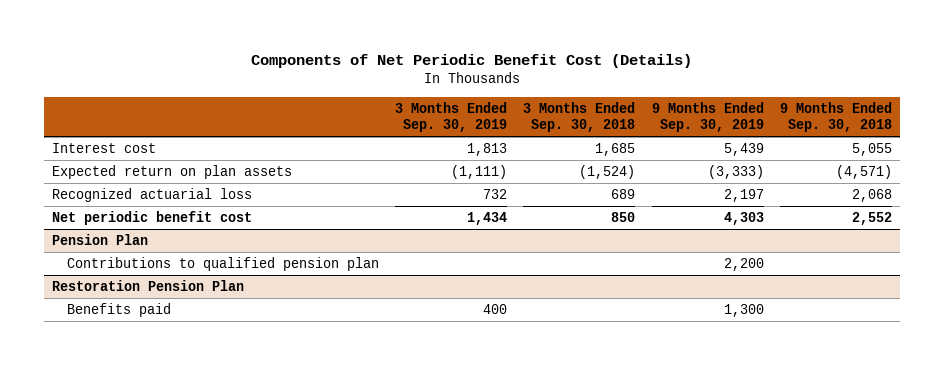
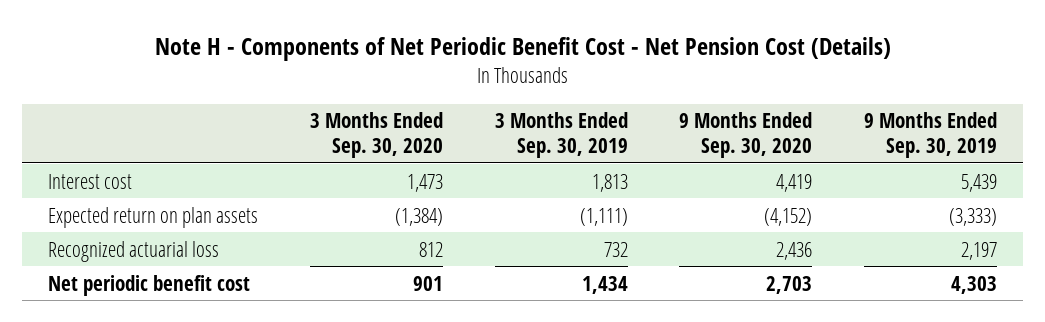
[251,53,693,68] Components of Net Periodic Benefit Cost (Details) -> [154,36,891,61] Note H - Components of Net Periodic Benefit Cost - Net Pension Cost (Details)
[523,102,636,133] 3 Months Ended Sep. 30, 2018 -> none
[780,102,893,133] 9 Months Ended Sep. 30, 2018 -> none
none -> [309,112,443,158] 3 Months Ended Sep. 30, 2020
none -> [679,112,813,158] 9 Months Ended Sep. 30, 2020
[52,234,149,246] Pension Plan -> none
[66,257,379,272] Contributions to qualified pension plan -> none
[52,280,245,292] Restoration Pension Plan -> none
[66,303,171,318] Benefits paid -> none

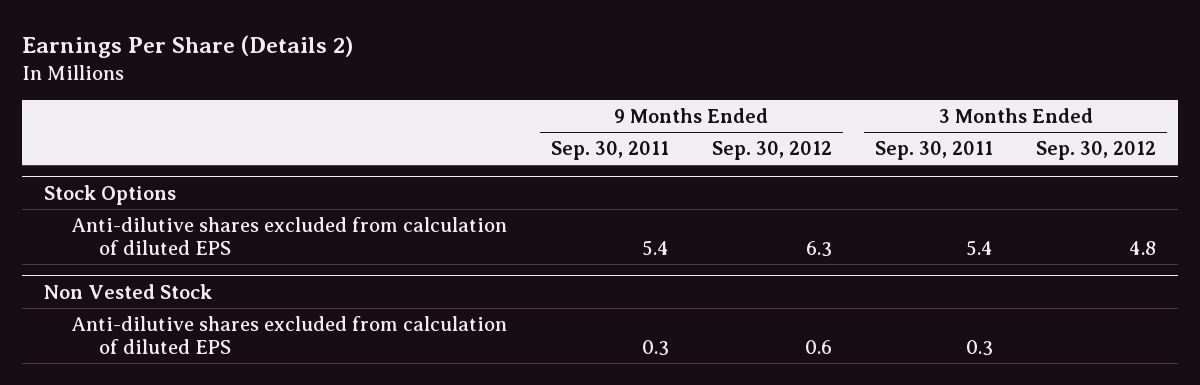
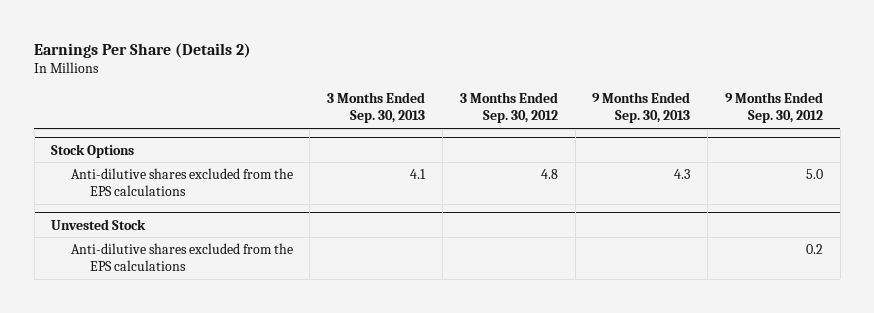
[550,141,669,161] Sep. 30, 2011 -> none
[875,141,994,161] Sep. 30, 2011 -> none
none -> [327,92,426,124] 3 Months Ended Sep. 30, 2013
none -> [592,92,691,124] 9 Months Ended Sep. 30, 2013
[43,283,212,299] Non Vested Stock -> none
[71,216,508,256] Anti-dilutive shares excluded from calculation of diluted EPS -> [70,167,293,197] Anti-dilutive shares excluded from the EPS calculations
[805,241,832,258] 6.3 -> [805,168,823,179] 5.0
none -> [51,218,147,230] Unvested Stock
[71,315,508,355] Anti-dilutive shares excluded from calculation of diluted EPS -> [70,242,293,272] Anti-dilutive shares excluded from the EPS calculations
[804,340,832,355] 0.6 -> [805,243,823,254] 0.2

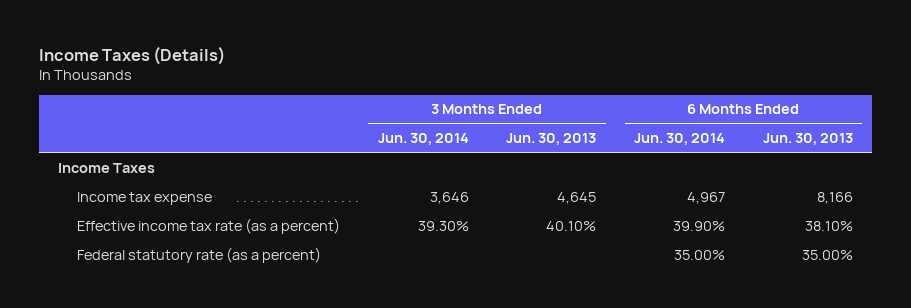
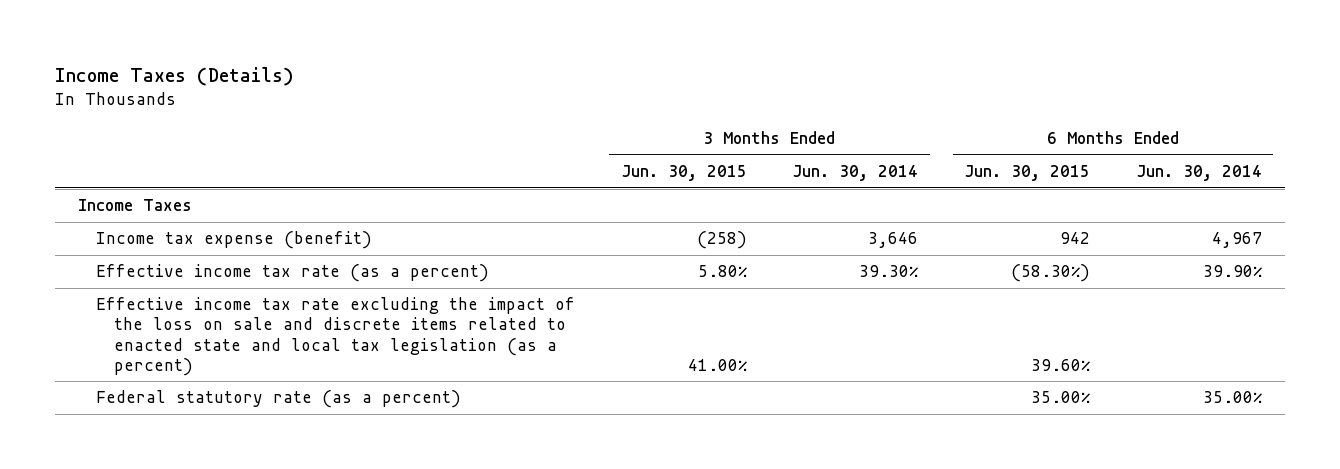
[506,133,597,146] Jun. 30, 2013 -> none
[762,133,853,146] Jun. 30, 2013 -> none
none -> [620,165,747,182] Jun. 30, 2015
none -> [963,165,1090,182] Jun. 30, 2015
[76,191,212,205] Income tax expense -> [95,231,372,250] Income tax expense (benefit)
none -> [95,297,575,376] Effective income tax rate excluding the impact of the loss on sale and discrete items related to enacted state and local tax legislation (as a percent)

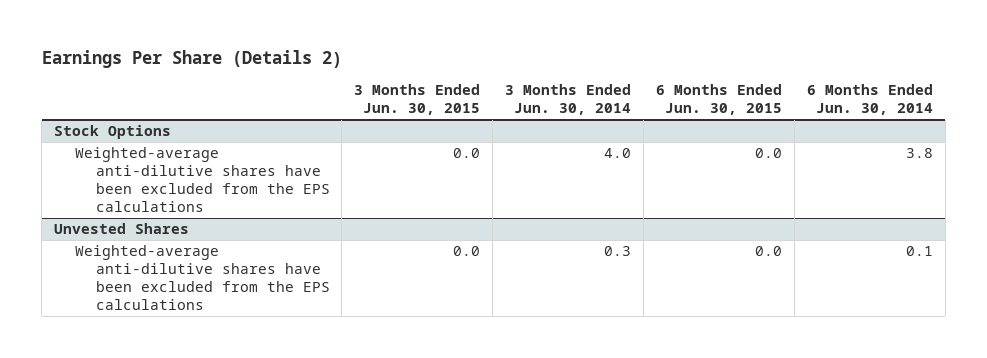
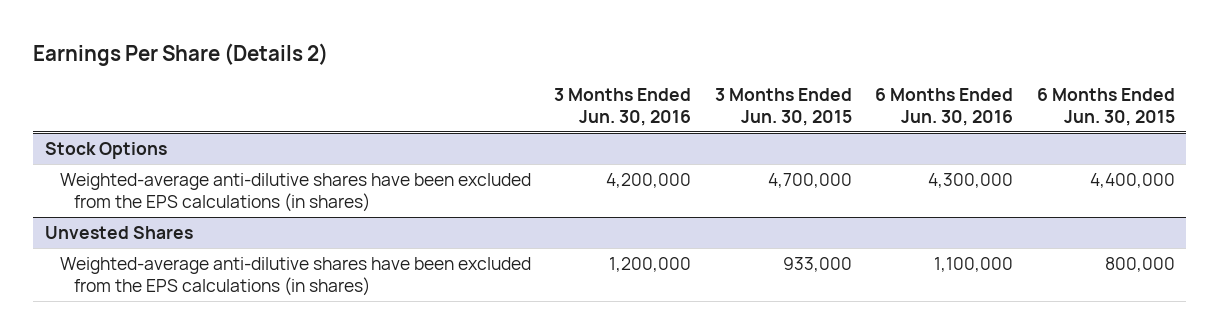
[505,84,632,116] 3 Months Ended Jun. 30, 2014 -> none
[806,84,933,116] 6 Months Ended Jun. 30, 2014 -> none
none -> [554,87,692,126] 3 Months Ended Jun. 30, 2016
none -> [875,87,1014,126] 6 Months Ended Jun. 30, 2016
[74,147,330,213] Weighted-average anti-dilutive shares have been excluded from the EPS calculations -> [59,172,531,213] Weighted-average anti-dilutive shares have been excluded from the EPS calculations (in shares)
[453,148,481,159] 0.0 -> [767,172,852,188] 4,700,000
[754,148,782,159] 0.0 -> [1089,172,1175,188] 4,400,000
[74,245,330,311] Weighted-average anti-dilutive shares have been excluded from the EPS calculations -> [59,256,531,297] Weighted-average anti-dilutive shares have been excluded from the EPS calculations (in shares)
[453,246,481,257] 0.0 -> [782,256,852,272] 933,000
[754,246,782,257] 0.0 -> [1104,256,1175,272] 800,000

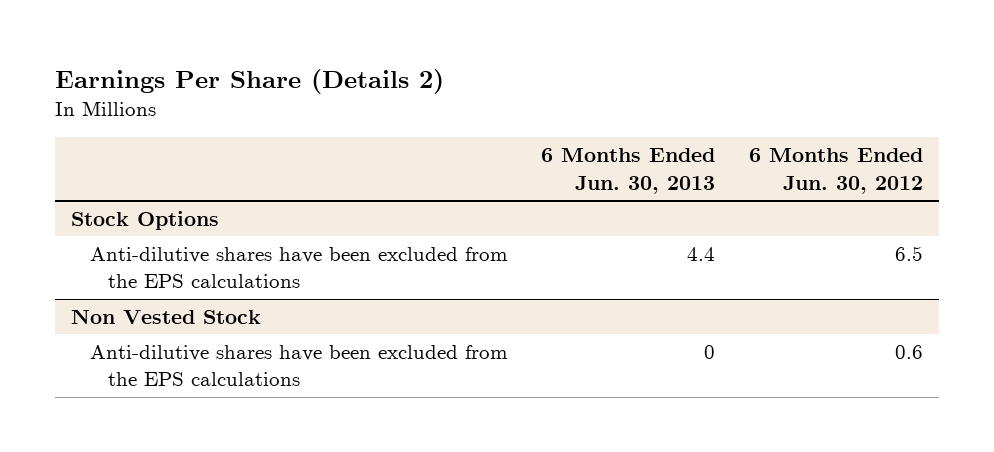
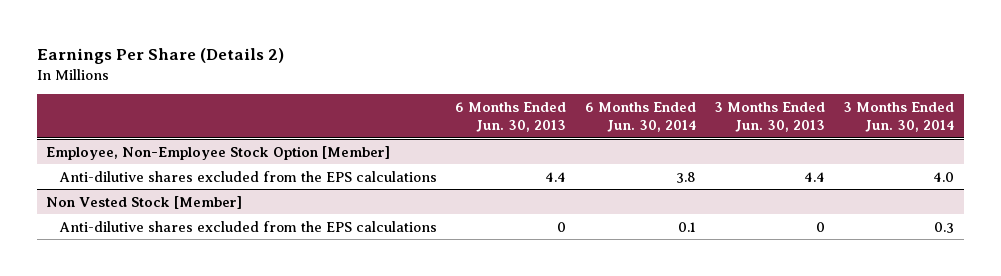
[748,148,923,194] 6 Months Ended Jun. 30, 2012 -> none
none -> [584,102,696,133] 6 Months Ended Jun. 30, 2014
none -> [714,102,826,133] 3 Months Ended Jun. 30, 2013
none -> [843,102,955,133] 3 Months Ended Jun. 30, 2014
[71,210,220,230] Stock Options -> none
none -> [46,145,391,160] Employee, Non-Employee Stock Option [Member]
[89,246,508,289] Anti-dilutive shares have been excluded from the EPS calculations -> [58,170,437,182] Anti-dilutive shares excluded from the EPS calculations
[71,308,262,324] Non Vested Stock -> [46,195,243,209] Non Vested Stock [Member]
[89,344,508,387] Anti-dilutive shares have been excluded from the EPS calculations -> [58,220,437,232] Anti-dilutive shares excluded from the EPS calculations

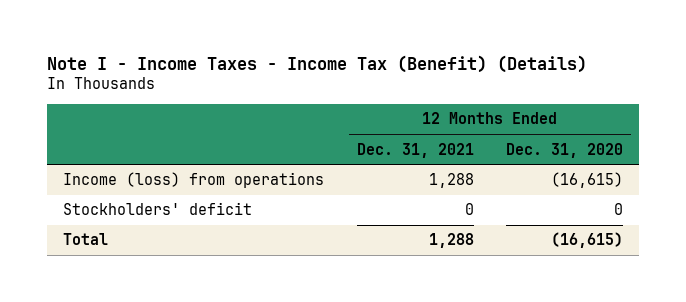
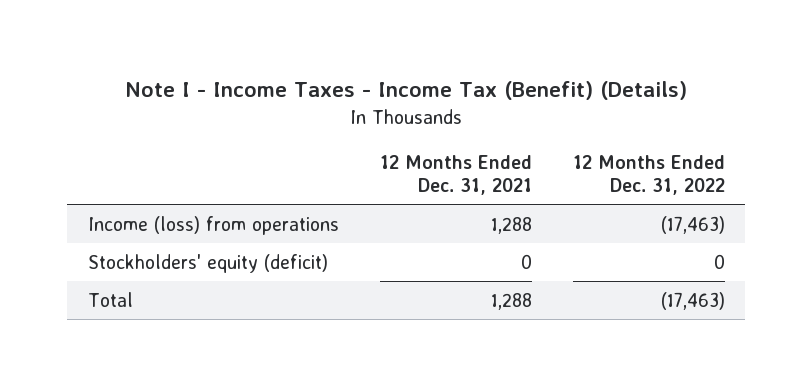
[506,142,624,158] Dec. 31, 2020 -> none
none -> [572,155,725,196] 12 Months Ended Dec. 31, 2022
[63,202,253,216] Stockholders' deficit -> [87,253,328,273] Stockholders' equity (deficit)

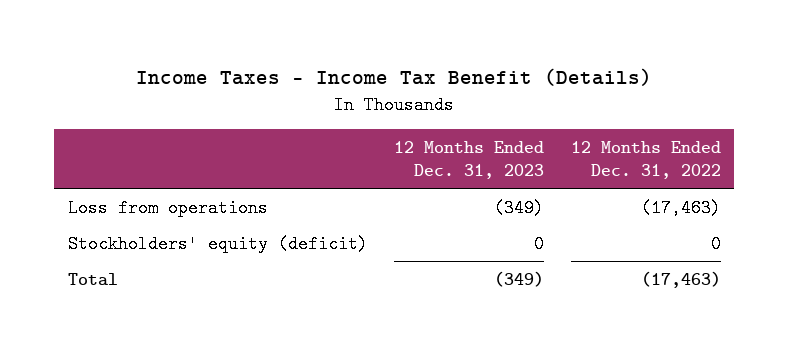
[125,81,688,101] Note I - Income Taxes - Income Tax (Benefit) (Details) -> [136,68,653,87] Income Taxes - Income Tax Benefit (Details)
[379,155,532,196] 12 Months Ended Dec. 31, 2021 -> none
none -> [394,141,545,180] 12 Months Ended Dec. 31, 2023
[87,215,339,235] Income (loss) from operations -> [67,198,268,217] Loss from operations

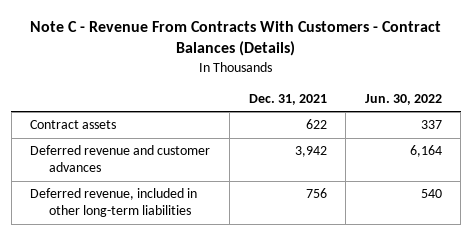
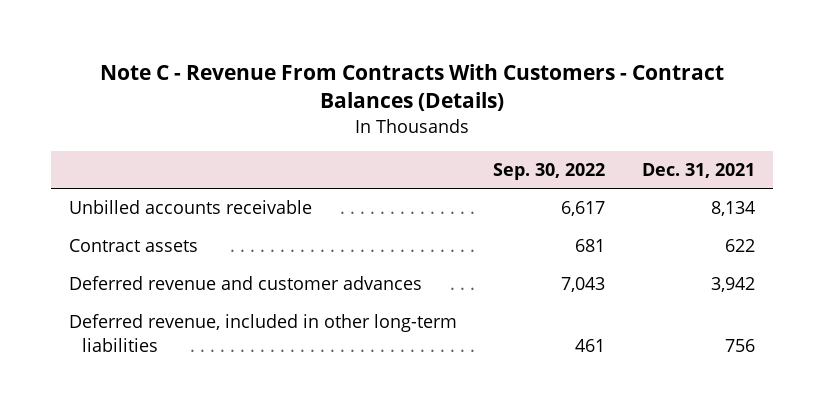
[364,93,442,105] Jun. 30, 2022 -> none
none -> [493,163,606,181] Sep. 30, 2022
none -> [69,200,313,215] Unbilled accounts receivable

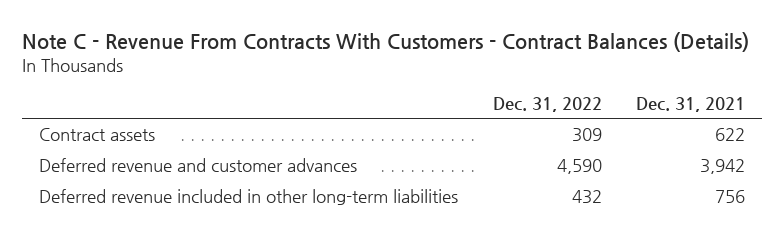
[493,163,606,181] Sep. 30, 2022 -> none
none -> [492,96,602,112] Dec. 31, 2022
[69,200,313,215] Unbilled accounts receivable -> none
[69,314,458,352] Deferred revenue, included in other long-term liabilities -> [39,189,459,206] Deferred revenue included in other long-term liabilities

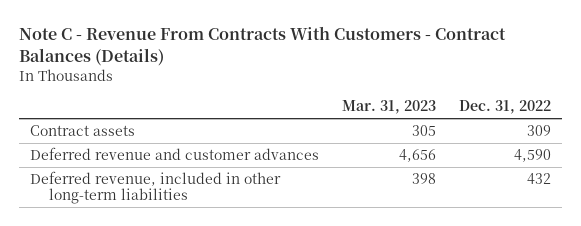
[636,96,746,112] Dec. 31, 2021 -> none
none -> [342,100,437,115] Mar. 31, 2023
[39,189,459,206] Deferred revenue included in other long-term liabilities -> [30,170,282,205] Deferred revenue, included in other long-term liabilities

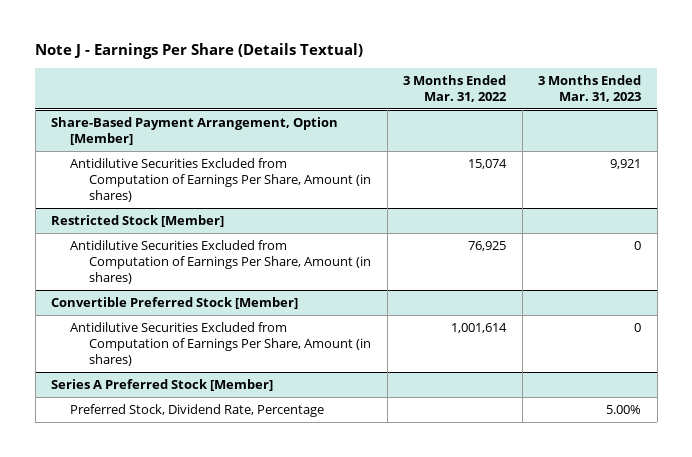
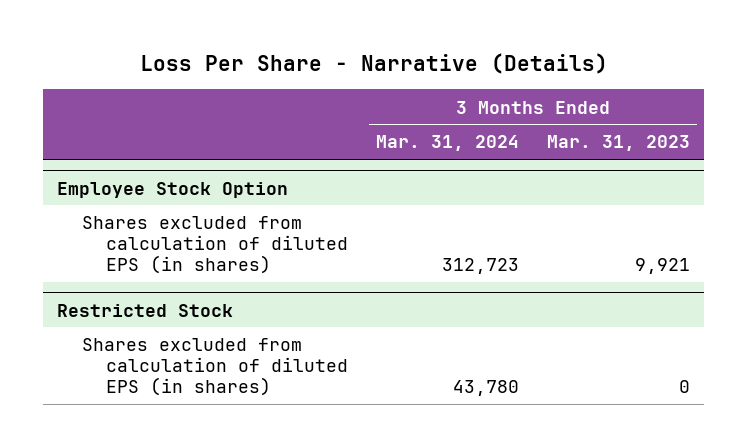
[35,42,364,59] Note J - Earnings Per Share (Details Textual) -> [139,53,608,75] Loss Per Share - Narrative (Details)
[403,74,508,102] 3 Months Ended Mar. 31, 2022 -> none
none -> [376,135,520,152] Mar. 31, 2024
[51,297,299,310] Convertible Preferred Stock [Member] -> none
[70,322,372,366] Antidilutive Securities Excluded from Computation of Earnings Per Share, Amount (in shares) -> none
[51,379,274,392] Series A Preferred Stock [Member] -> none
[70,404,325,418] Preferred Stock, Dividend Rate, Percentage -> none
[51,117,339,145] Share-Based Payment Arrangement, Option [Member] -> [57,181,289,198] Employee Stock Option
[70,158,372,202] Antidilutive Securities Excluded from Computation of Earnings Per Share, Amount (in shares) -> [81,216,349,275] Shares excluded from calculation of diluted EPS (in shares)
[51,215,225,228] Restricted Stock [Member] -> [57,303,234,317] Restricted Stock
[70,240,372,284] Antidilutive Securities Excluded from Computation of Earnings Per Share, Amount (in shares) -> [81,338,349,397] Shares excluded from calculation of diluted EPS (in shares)

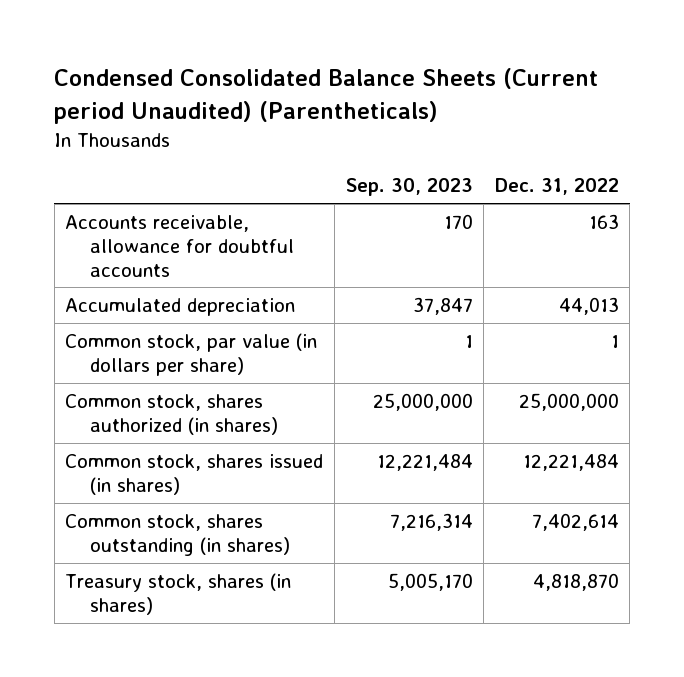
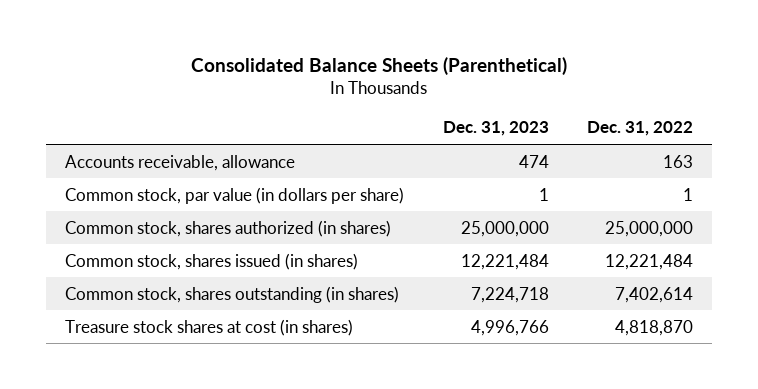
[54,68,599,124] Condensed Consolidated Balance Sheets (Current period Unaudited) (Parentheticals) -> [191,56,568,75] Consolidated Balance Sheets (Parenthetical)
[345,178,473,197] Sep. 30, 2023 -> none
none -> [442,121,549,137] Dec. 31, 2023
[65,297,296,316] Accumulated depreciation -> none
[65,214,294,277] Accounts receivable, allowance for doubtful accounts -> [65,154,296,171] Accounts receivable, allowance
[65,572,292,615] Treasury stock, shares (in shares) -> [65,318,354,336] Treasure stock shares at cost (in shares)

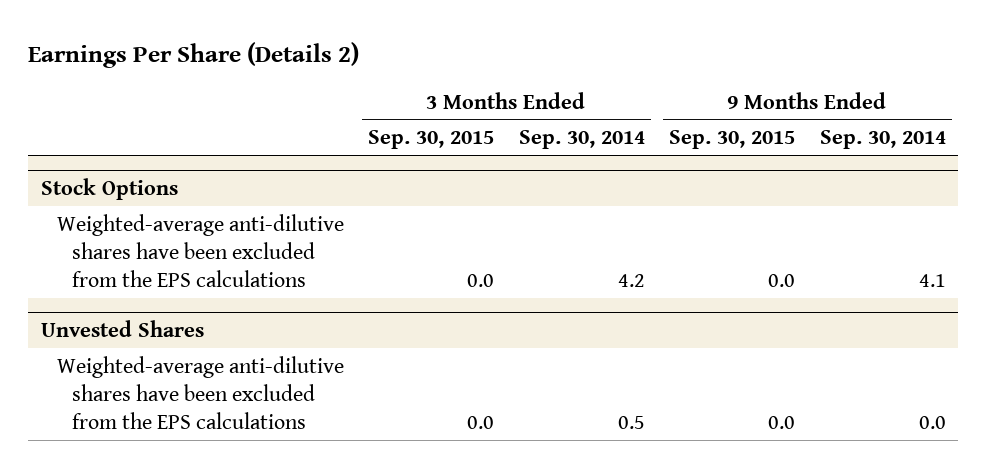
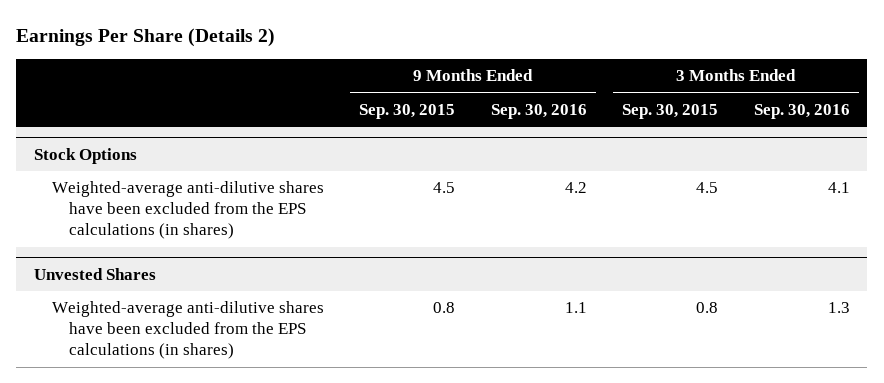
[518,130,645,150] Sep. 30, 2014 -> none
[819,130,946,150] Sep. 30, 2014 -> none
none -> [490,103,587,119] Sep. 30, 2016
none -> [753,103,850,119] Sep. 30, 2016
[56,213,344,287] Weighted-average anti-dilutive shares have been excluded from the EPS calculations -> [51,181,324,240] Weighted-average anti-dilutive shares have been excluded from the EPS calculations (in shares)
[467,273,495,287] 0.0 -> [696,182,719,194] 4.5
[768,273,796,287] 0.0 -> [433,182,456,194] 4.5
[56,355,344,429] Weighted-average anti-dilutive shares have been excluded from the EPS calculations -> [51,301,324,360] Weighted-average anti-dilutive shares have been excluded from the EPS calculations (in shares)
[467,415,495,429] 0.0 -> [696,302,719,314] 0.8
[768,415,796,429] 0.0 -> [433,302,456,314] 0.8

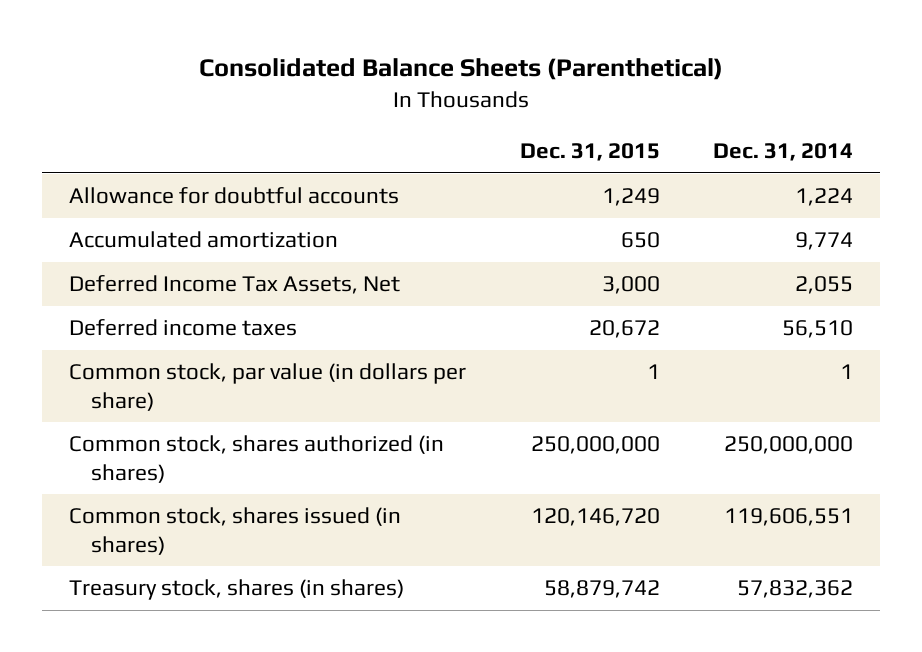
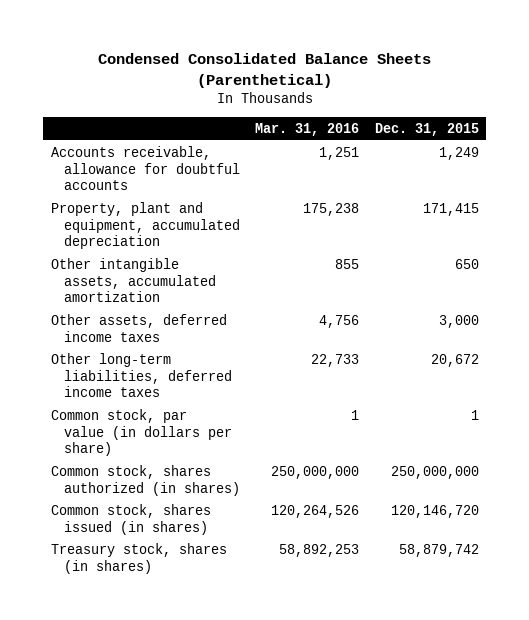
[199,58,724,81] Consolidated Balance Sheets (Parenthetical) -> [97,53,431,89] Condensed Consolidated Balance Sheets (Parenthetical)
[713,142,854,161] Dec. 31, 2014 -> none
none -> [255,122,360,136] Mar. 31, 2016
[68,187,399,205] Allowance for doubtful accounts -> [50,145,240,191] Accounts receivable, allowance for doubtful accounts
none -> [50,201,240,250] Property, plant and equipment, accumulated depreciation
[68,231,338,249] Accumulated amortization -> [50,257,216,303] Other intangible assets, accumulated amortization
[68,275,400,295] Deferred Income Tax Assets, Net -> [50,313,227,342] Other assets, deferred income taxes
[68,319,297,337] Deferred income taxes -> [50,352,232,398] Other long-term liabilities, deferred income taxes

